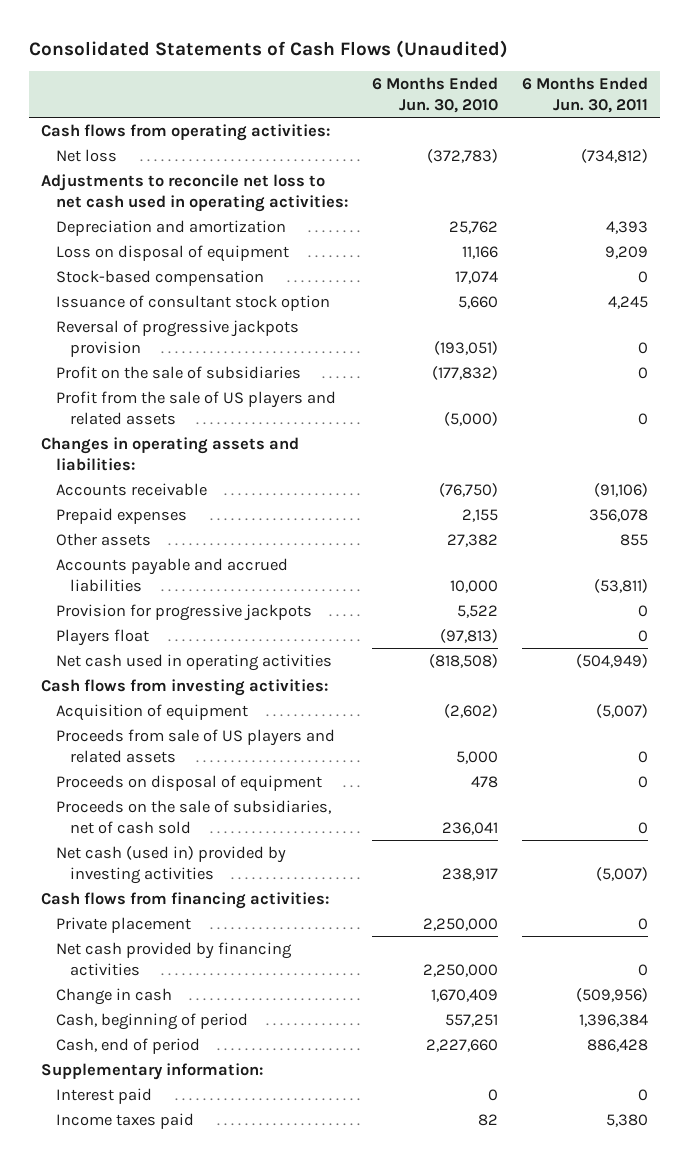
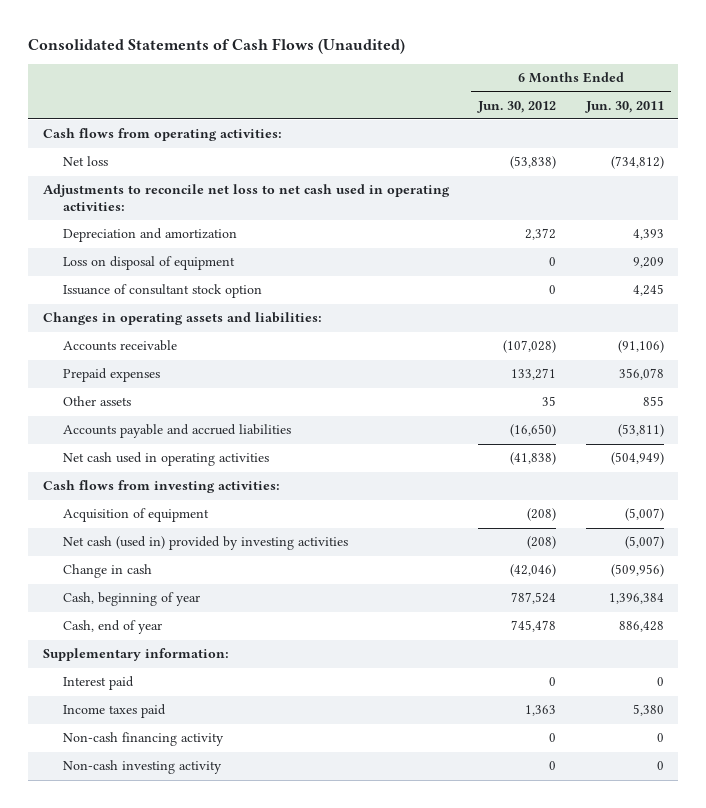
[371,77,498,113] 6 Months Ended Jun. 30, 2010 -> none
none -> [477,100,557,113] Jun. 30, 2012
[55,269,264,286] Stock-based compensation -> none
[55,319,299,357] Reversal of progressive jackpots provision -> none
[55,365,301,379] Profit on the sale of subsidiaries -> none
[55,390,336,425] Profit from the sale of US players and related assets -> none
[55,603,312,621] Provision for progressive jackpots -> none
[55,628,149,646] Players float -> none
[55,728,335,763] Proceeds from sale of US players and related assets -> none
[55,774,322,792] Proceeds on disposal of equipment -> none
[55,799,331,834] Proceeds on the sale of subsidiaries, net of cash sold -> none
[41,891,330,909] Cash flows from financing activities: -> none
[55,916,191,933] Private placement -> none
[55,941,292,976] Net cash provided by financing activities -> none
[55,1012,248,1030] Cash, beginning of period -> [63,592,201,607] Cash, beginning of year
[55,1037,200,1054] Cash, end of period -> [63,620,163,635] Cash, end of year
none -> [63,732,225,747] Non-cash financing activity
none -> [63,760,223,775] Non-cash investing activity

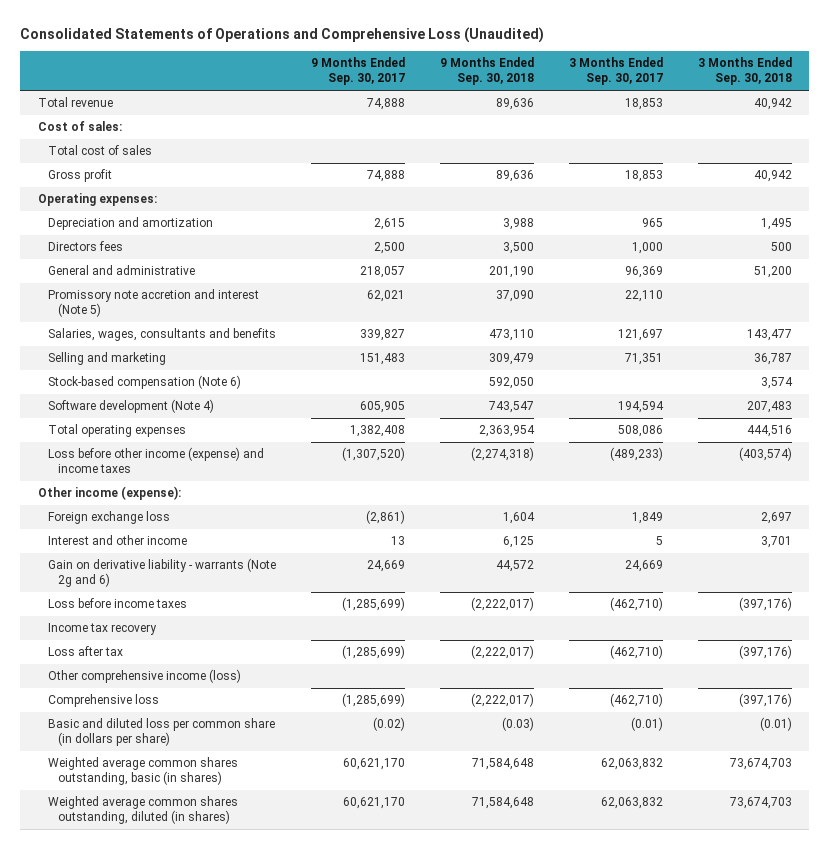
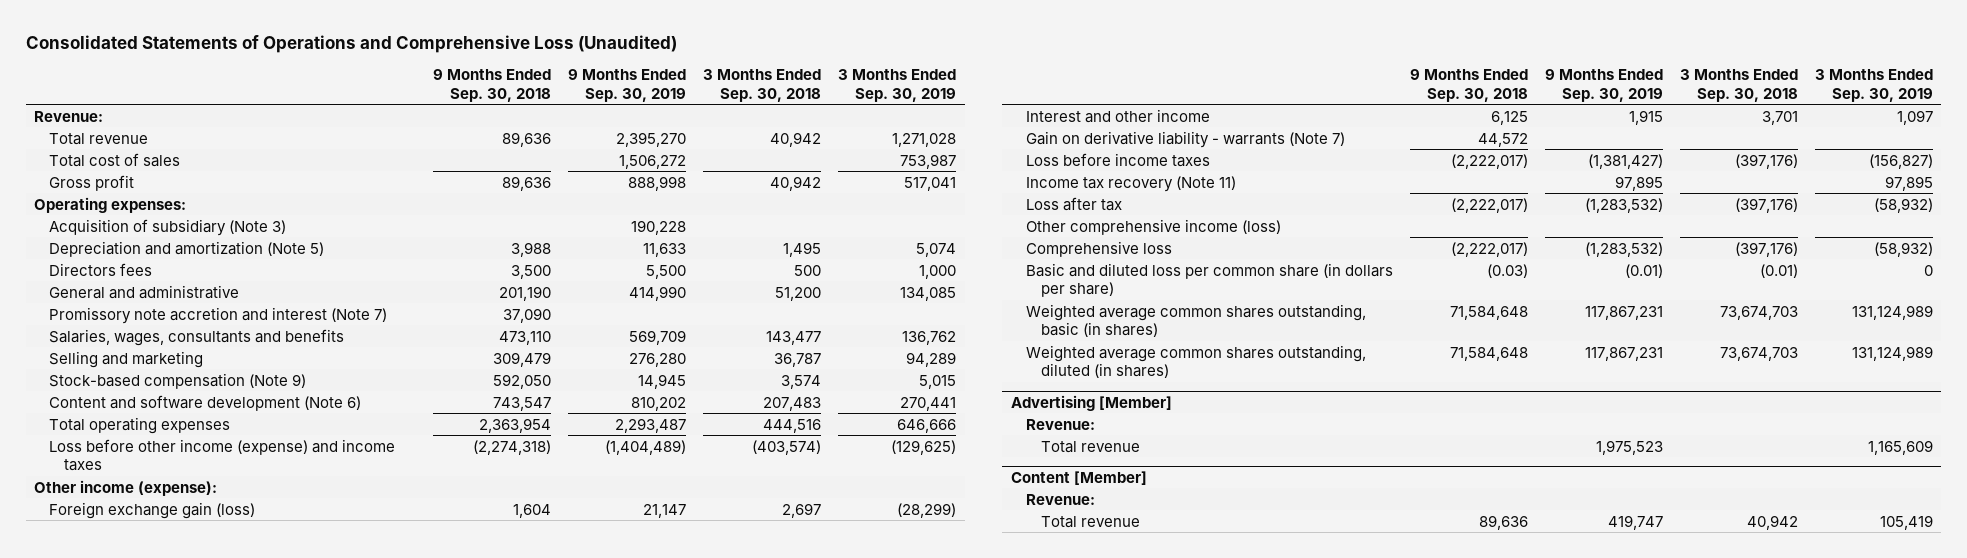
[310,57,405,86] 9 Months Ended Sep. 30, 2017 -> none
[568,57,663,86] 3 Months Ended Sep. 30, 2017 -> none
none -> [568,69,687,102] 9 Months Ended Sep. 30, 2019
none -> [838,69,957,102] 3 Months Ended Sep. 30, 2019
none -> [34,110,104,122] Revenue:
[37,121,122,132] Cost of sales: -> none
none -> [49,218,287,236] Acquisition of subsidiary (Note 3)
[47,217,213,231] Depreciation and amortization -> [49,240,325,257] Depreciation and amortization (Note 5)
[47,289,259,318] Promissory note accretion and interest (Note 5) -> [49,306,388,324] Promissory note accretion and interest (Note 7)
[47,375,241,390] Stock-based compensation (Note 6) -> [49,372,307,389] Stock-based compensation (Note 9)
[47,399,214,414] Software development (Note 4) -> [49,394,362,411] Content and software development (Note 6)
[47,511,170,525] Foreign exchange loss -> [49,501,256,519] Foreign exchange gain (loss)
[47,558,276,588] Gain on derivative liability - warrants (Note 2g and 6) -> [1025,130,1345,148] Gain on derivative liability - warrants (Note 7)
[47,623,157,636] Income tax recovery -> [1025,175,1236,192] Income tax recovery (Note 11)
none -> [1010,394,1172,411] Advertising [Member]
none -> [1025,418,1095,430] Revenue:
none -> [1040,440,1140,453] Total revenue
none -> [1010,470,1147,485] Content [Member]
none -> [1025,493,1095,505] Revenue:
none -> [1040,515,1140,528] Total revenue

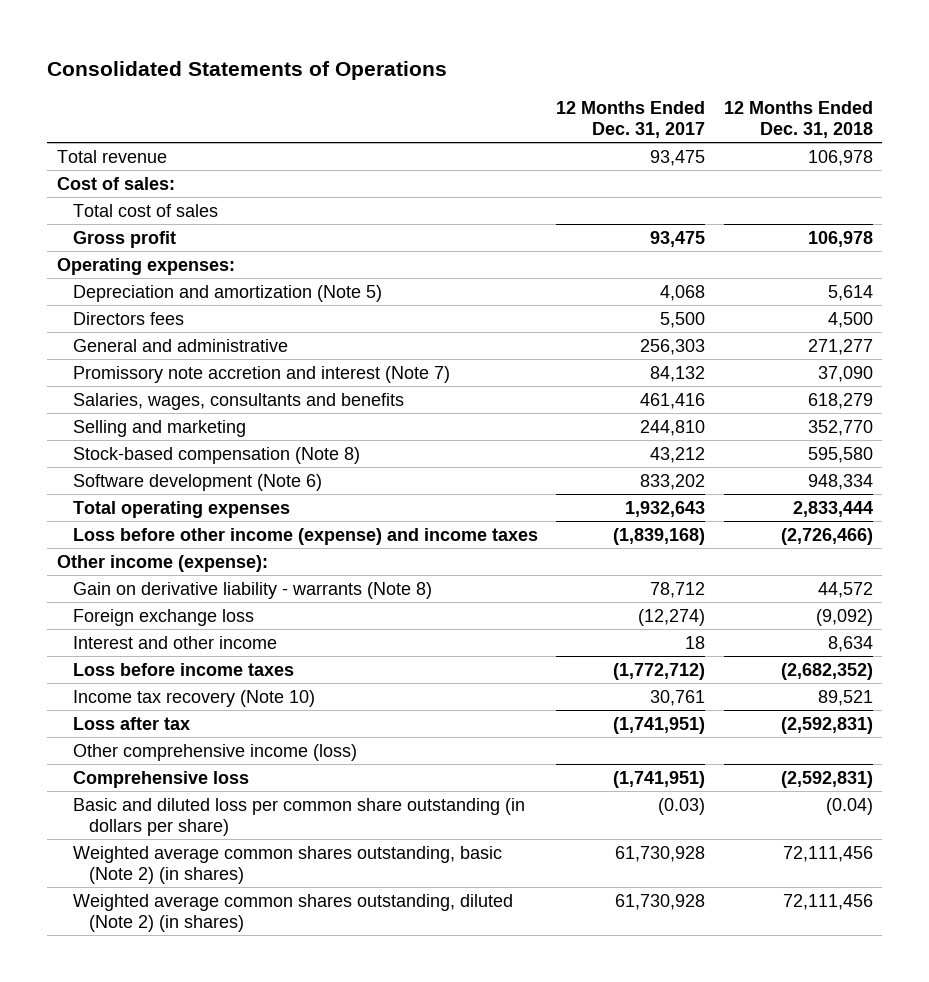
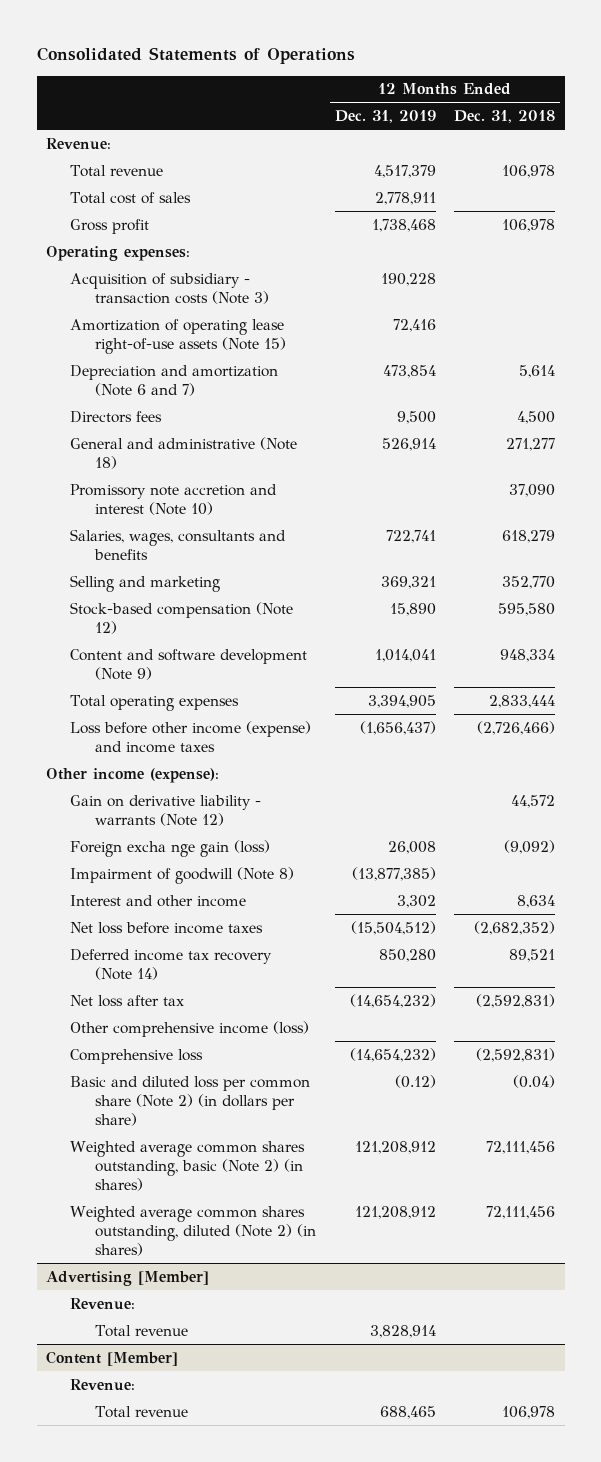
[556,100,706,138] 12 Months Ended Dec. 31, 2017 -> none
none -> [334,110,436,124] Dec. 31, 2019
none -> [45,137,111,150] Revenue:
[56,176,175,190] Cost of sales: -> none
none -> [70,272,269,304] Acquisition of subsidiary - transaction costs (Note 3)
none -> [70,318,286,354] Amortization of operating lease right-of-use assets (Note 15)
[72,284,382,302] Depreciation and amortization (Note 5) -> [70,364,279,396] Depreciation and amortization (Note 6 and 7)
[72,338,288,352] General and administrative -> [70,436,298,469] General and administrative (Note 18)
[72,365,450,383] Promissory note accretion and interest (Note 7) -> [70,483,278,515] Promissory note accretion and interest (Note 10)
[72,446,360,464] Stock-based compensation (Note 8) -> [70,601,294,634] Stock-based compensation (Note 12)
[72,473,322,491] Software development (Note 6) -> [70,648,308,680] Content and software development (Note 9)
[72,581,432,599] Gain on derivative liability - warrants (Note 8) -> [70,794,262,826] Gain on derivative liability - warrants (Note 12)
[72,608,254,626] Foreign exchange loss -> [70,839,271,857] Foreign excha nge gain (loss)
none -> [70,866,295,884] Impairment of goodwill (Note 8)
[72,662,294,676] Loss before income taxes -> [70,921,264,934] Net loss before income taxes
[72,689,315,707] Income tax recovery (Note 10) -> [70,948,273,980] Deferred income tax recovery (Note 14)
[72,716,190,730] Loss after tax -> [70,994,185,1007] Net loss after tax
[72,797,525,837] Basic and diluted loss per common share outstanding (in dollars per share) -> [70,1075,311,1126] Basic and diluted loss per common share (Note 2) (in dollars per share)
none -> [45,1270,209,1286] Advertising [Member]
none -> [70,1297,136,1310] Revenue:
none -> [94,1324,188,1337] Total revenue
none -> [45,1350,178,1366] Content [Member]
none -> [70,1378,136,1391] Revenue:
none -> [94,1405,188,1418] Total revenue

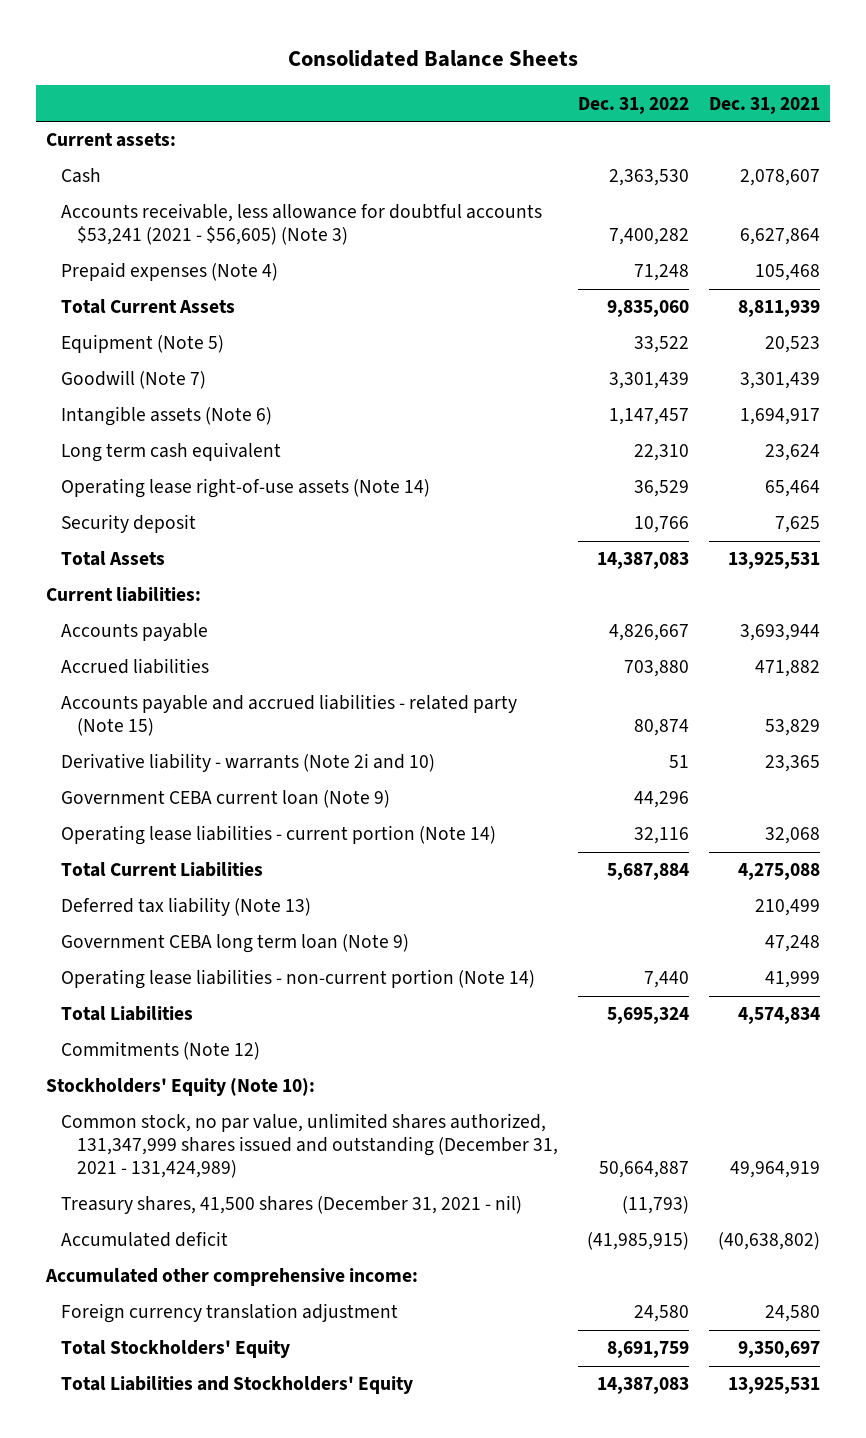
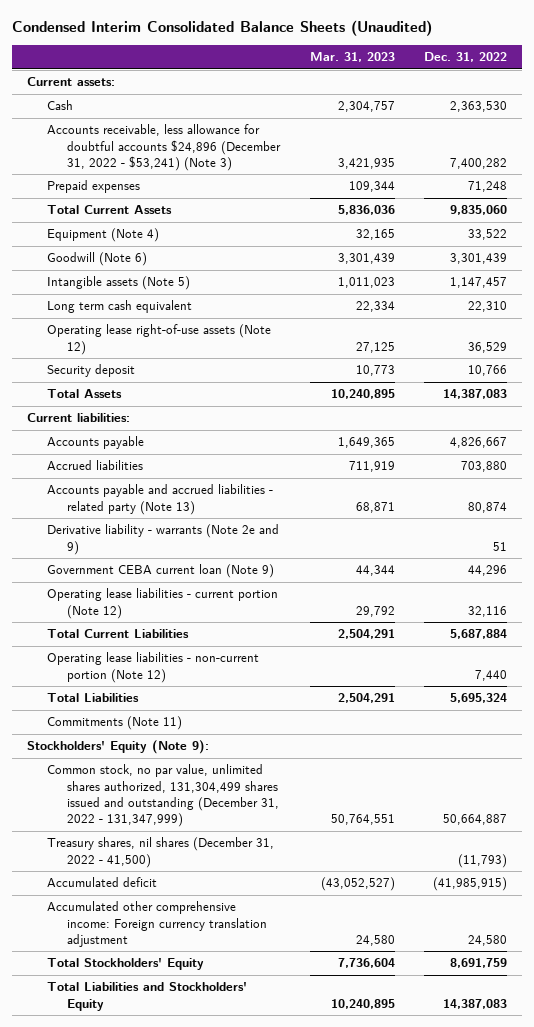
[287,49,578,67] Consolidated Balance Sheets -> [11,19,432,36] Condensed Interim Consolidated Balance Sheets (Unaudited)
[709,96,821,114] Dec. 31, 2021 -> none
none -> [309,51,395,62] Mar. 31, 2023
[61,203,543,246] Accounts receivable, less allowance for doubtful accounts $53,241 (2021 - $56,605) (Note 3) -> [46,124,281,171] Accounts receivable, less allowance for doubtful accounts $24,896 (December 31, 2022 - $53,241) (Note 3)
[61,262,279,282] Prepaid expenses (Note 4) -> [46,180,140,194] Prepaid expenses
[61,334,225,354] Equipment (Note 5) -> [46,228,159,243] Equipment (Note 4)
[61,370,207,390] Goodwill (Note 7) -> [46,252,147,267] Goodwill (Note 6)
[61,406,273,427] Intangible assets (Note 6) -> [46,276,190,291] Intangible assets (Note 5)
[61,478,431,499] Operating lease right-of-use assets (Note 14) -> [46,324,271,355] Operating lease right-of-use assets (Note 12)
[61,694,518,737] Accounts payable and accrued liabilities - related party (Note 15) -> [46,484,273,515] Accounts payable and accrued liabilities - related party (Note 13)
[61,753,436,773] Derivative liability - warrants (Note 2i and 10) -> [46,524,279,555] Derivative liability - warrants (Note 2e and 9)
[61,825,497,846] Operating lease liabilities - current portion (Note 14) -> [46,588,278,619] Operating lease liabilities - current portion (Note 12)
[61,897,312,917] Deferred tax liability (Note 13) -> none
[61,934,410,954] Government CEBA long term loan (Note 9) -> none
[61,969,536,990] Operating lease liabilities - non-current portion (Note 14) -> [46,652,259,683] Operating lease liabilities - non-current portion (Note 12)
[61,1041,261,1061] Commitments (Note 12) -> [46,716,182,731] Commitments (Note 11)
[45,1078,315,1097] Stockholders' Equity (Note 10): -> [26,740,209,755] Stockholders' Equity (Note 9):
[61,1113,559,1178] Common stock, no par value, unlimited shares authorized, 131,347,999 shares issued and outstanding (December 31, 2021 - 131,424,989) -> [46,764,279,828] Common stock, no par value, unlimited shares authorized, 131,304,499 shares issued and outstanding (December 31, 2022 - 131,347,999)
[61,1195,523,1215] Treasury shares, 41,500 shares (December 31, 2021 - nil) -> [46,837,274,868] Treasury shares, nil shares (December 31, 2022 - 41,500)
[44,1268,418,1287] Accumulated other comprehensive income: -> none
[61,1303,399,1324] Foreign currency translation adjustment -> [46,901,267,947] Accumulated other comprehensive income: Foreign currency translation adjustment

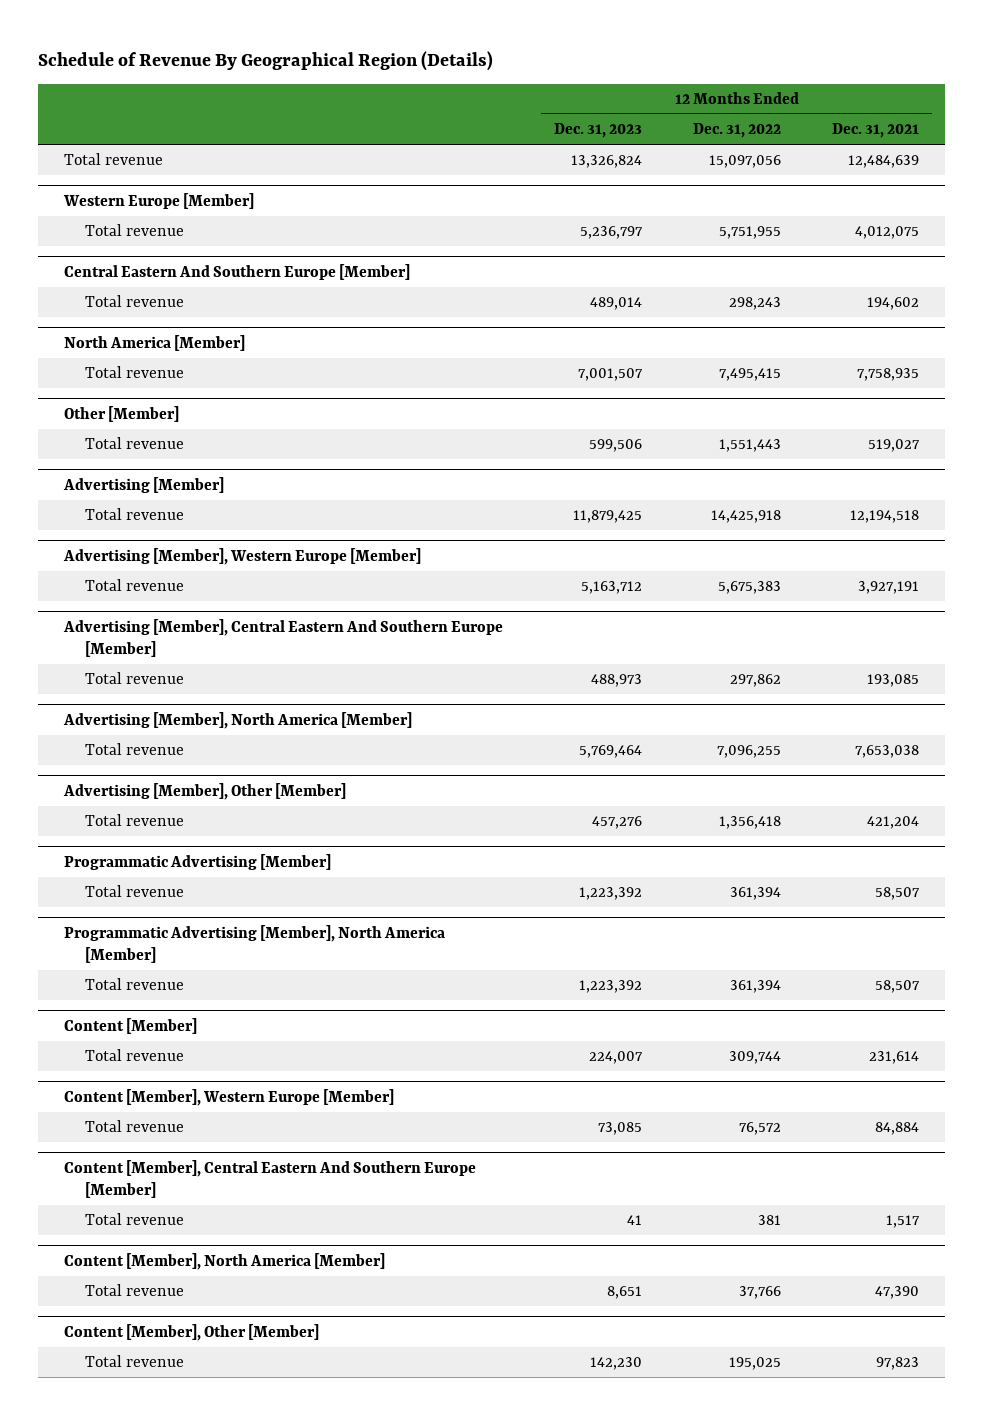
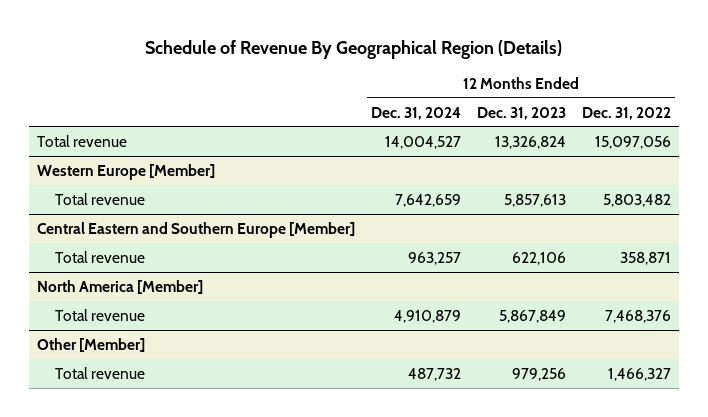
[832,123,920,139] Dec. 31, 2021 -> none
none -> [371,106,462,120] Dec. 31, 2024
[580,226,644,240] 5,236,797 -> [503,193,566,207] 5,857,613
[719,226,782,240] 5,751,955 -> [602,193,671,207] 5,803,482
[63,264,410,281] Central Eastern And Southern Europe [Member] -> [37,221,356,238] Central Eastern and Southern Europe [Member]
[590,297,643,311] 489,014 -> [511,251,566,265] 622,106
[729,297,782,311] 298,243 -> [619,251,671,265] 358,871
[578,368,644,382] 7,001,507 -> [498,309,566,323] 5,867,849
[719,368,782,382] 7,495,415 -> [604,309,671,323] 7,468,376
[62,477,224,494] Advertising [Member] -> none
[85,508,185,521] Total revenue -> none
[62,548,421,566] Advertising [Member], Western Europe [Member] -> none
[85,579,185,592] Total revenue -> none
[62,619,503,657] Advertising [Member], Central Eastern And Southern Europe [Member] -> none
[85,672,185,685] Total revenue -> none
[62,712,412,730] Advertising [Member], North America [Member] -> none
[85,743,185,756] Total revenue -> none
[62,783,346,801] Advertising [Member], Other [Member] -> none
[85,814,185,827] Total revenue -> none
[63,854,331,871] Programmatic Advertising [Member] -> none
[85,885,185,898] Total revenue -> none
[63,925,445,963] Programmatic Advertising [Member], North America [Member] -> none
[85,978,185,991] Total revenue -> none
[63,1018,197,1035] Content [Member] -> none
[85,1049,185,1062] Total revenue -> none
[63,1089,394,1107] Content [Member], Western Europe [Member] -> none
[85,1120,185,1133] Total revenue -> none
[63,1160,476,1198] Content [Member], Central Eastern And Southern Europe [Member] -> none
[85,1213,185,1226] Total revenue -> none
[63,1253,385,1271] Content [Member], North America [Member] -> none
[85,1284,185,1297] Total revenue -> none
[63,1324,319,1342] Content [Member], Other [Member] -> none
[85,1355,185,1368] Total revenue -> none
[589,439,643,453] 599,506 -> [511,367,566,381] 979,256
[719,439,782,453] 1,551,443 -> [607,367,671,381] 1,466,327

